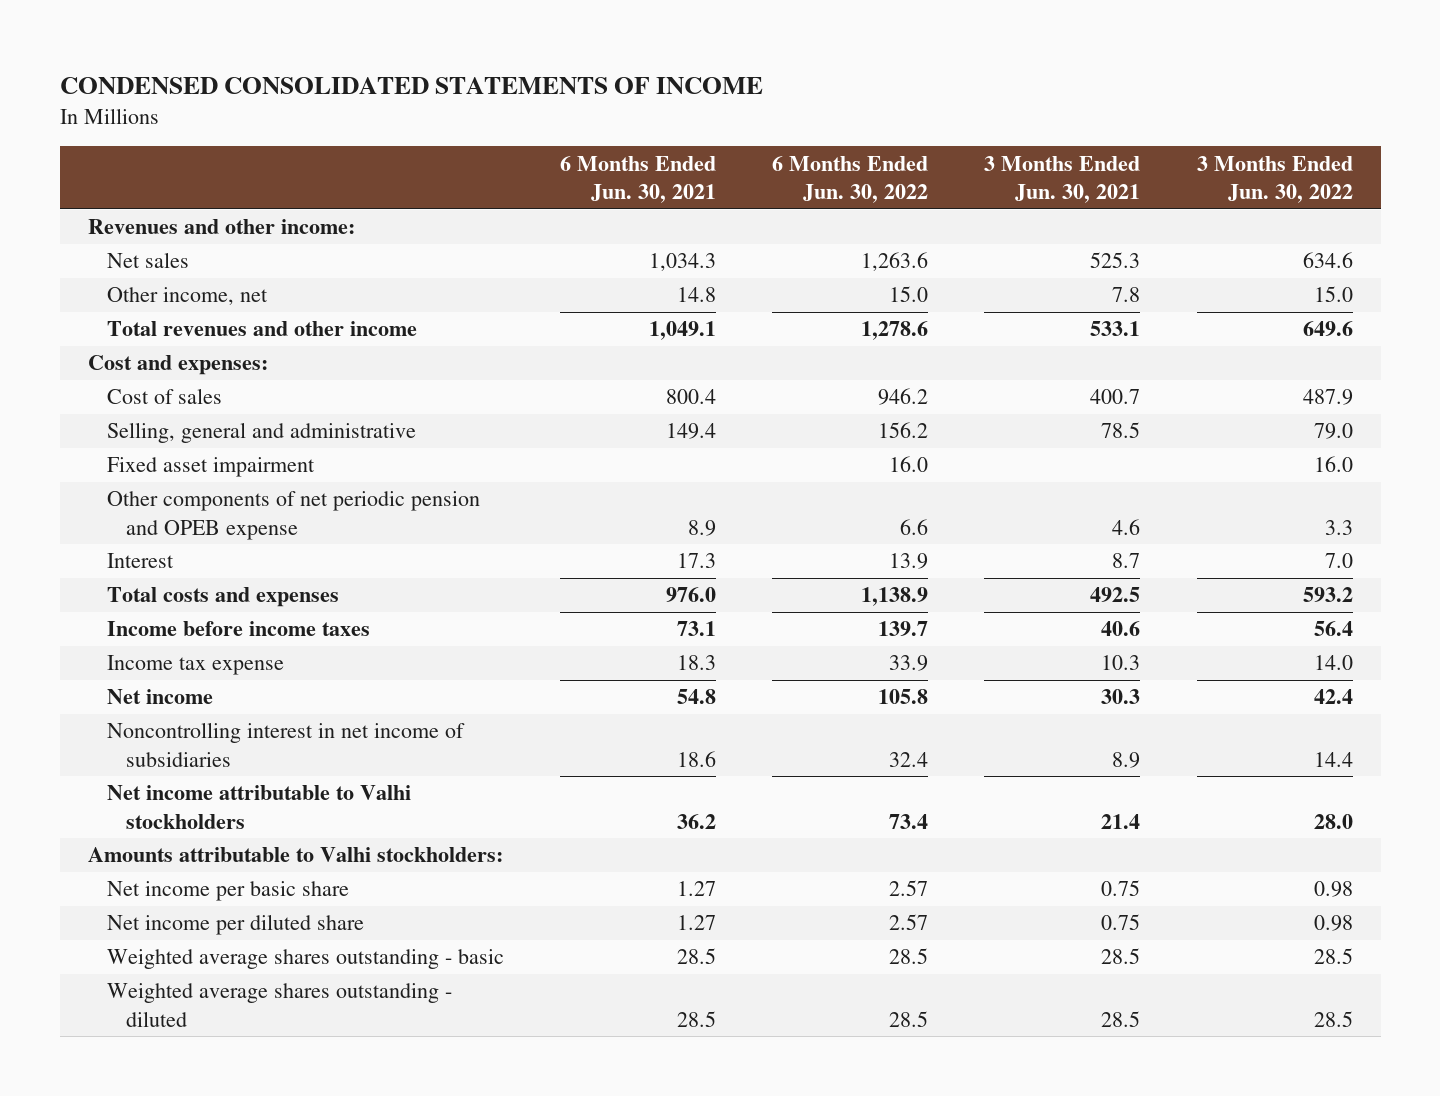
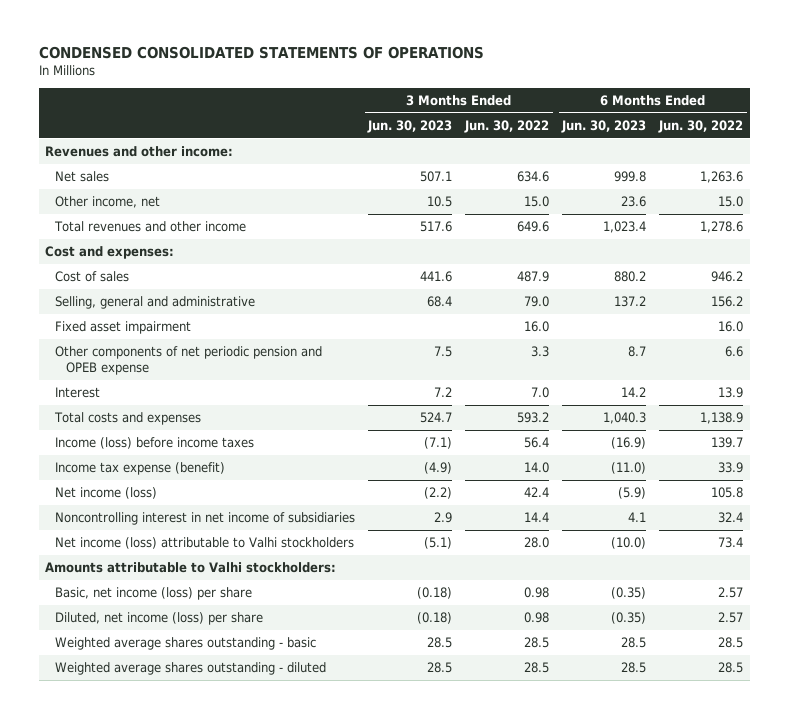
[59,77,763,95] CONDENSED CONSOLIDATED STATEMENTS OF INCOME -> [38,46,484,60] CONDENSED CONSOLIDATED STATEMENTS OF OPERATIONS
[560,155,717,203] 6 Months Ended Jun. 30, 2021 -> none
[984,155,1141,203] 3 Months Ended Jun. 30, 2021 -> none
none -> [367,119,453,133] Jun. 30, 2023
none -> [561,119,647,133] Jun. 30, 2023
[107,621,371,637] Income before income taxes -> [55,437,255,450] Income (loss) before income taxes
[107,655,285,676] Income tax expense -> [55,462,226,476] Income tax expense (benefit)
[107,689,214,705] Net income -> [55,487,158,500] Net income (loss)
[107,785,412,829] Net income attributable to Valhi stockholders -> [55,537,355,550] Net income (loss) attributable to Valhi stockholders
[107,881,350,902] Net income per basic share -> [55,587,253,601] Basic, net income (loss) per share
[107,914,365,936] Net income per diluted share -> [55,612,264,626] Diluted, net income (loss) per share

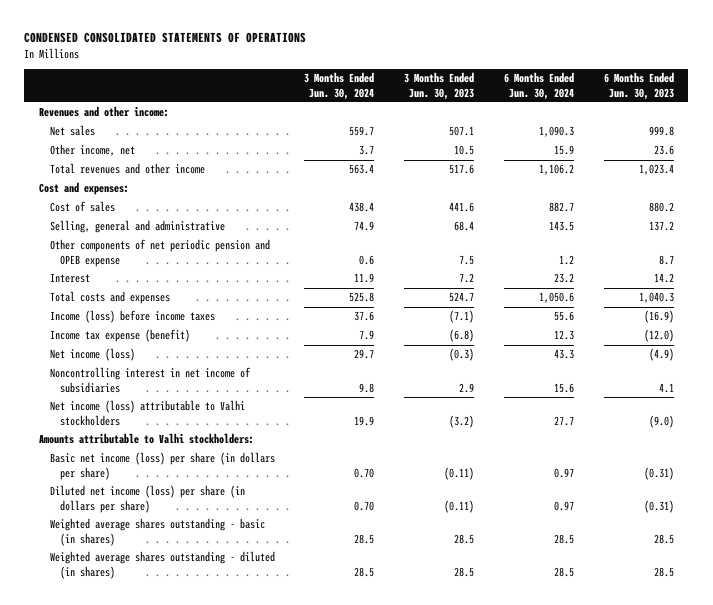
[464,119,550,133] Jun. 30, 2022 -> none
[658,119,744,133] Jun. 30, 2022 -> none
none -> [304,72,375,100] 3 Months Ended Jun. 30, 2024
none -> [503,72,574,100] 6 Months Ended Jun. 30, 2024
[55,321,192,335] Fixed asset impairment -> none
[424,462,453,475] (4.9) -> [449,329,475,343] (6.8)
[611,462,647,475] (11.0) -> [643,329,674,343] (12.0)
[424,487,453,500] (2.2) -> [449,348,475,362] (0.3)
[618,487,647,500] (5.9) -> [648,348,674,362] (4.9)
[424,537,453,550] (5.1) -> [449,414,475,428] (3.2)
[611,537,647,550] (10.0) -> [648,414,674,428] (9.0)
[55,587,253,601] Basic, net income (loss) per share -> [49,452,275,480] Basic net income (loss) per share (in dollars per share)
[417,587,453,600] (0.18) -> [444,466,475,480] (0.11)
[611,587,647,600] (0.35) -> [643,466,674,480] (0.31)
[55,612,264,626] Diluted, net income (loss) per share -> [49,485,245,513] Diluted net income (loss) per share (in dollars per share)
[417,612,453,625] (0.18) -> [444,499,475,513] (0.11)
[611,612,647,625] (0.35) -> [643,499,674,513] (0.31)
[55,637,317,651] Weighted average shares outstanding - basic -> [49,518,265,546] Weighted average shares outstanding - basic (in shares)
[55,662,327,676] Weighted average shares outstanding - diluted -> [49,551,275,579] Weighted average shares outstanding - diluted (in shares)

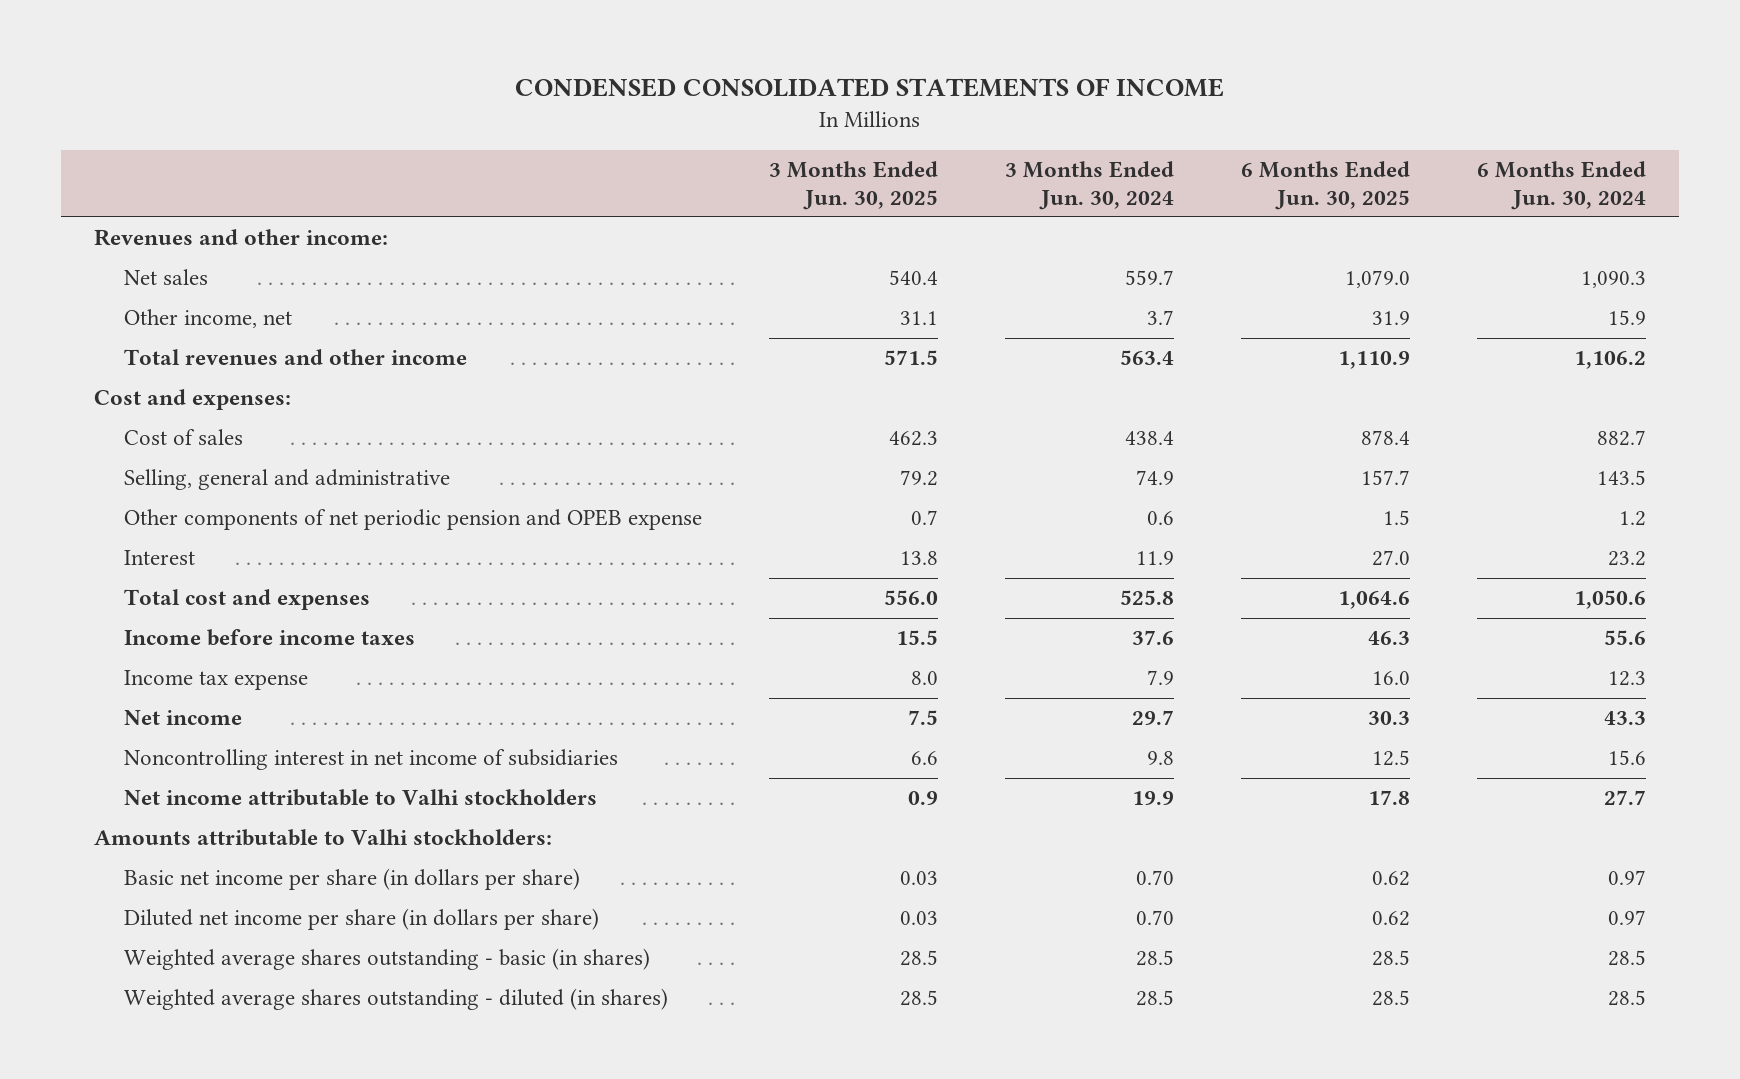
[24,32,307,44] CONDENSED CONSOLIDATED STATEMENTS OF OPERATIONS -> [514,77,1224,97] CONDENSED CONSOLIDATED STATEMENTS OF INCOME
[404,72,475,100] 3 Months Ended Jun. 30, 2023 -> none
[603,72,674,100] 6 Months Ended Jun. 30, 2023 -> none
none -> [768,160,938,210] 3 Months Ended Jun. 30, 2025
none -> [1240,160,1410,210] 6 Months Ended Jun. 30, 2025
[49,291,170,305] Total costs and expenses -> [124,589,371,611] Total cost and expenses
[49,310,215,324] Income (loss) before income taxes -> [124,629,416,647] Income before income taxes
[49,329,190,343] Income tax expense (benefit) -> [124,670,309,691] Income tax expense
[49,348,135,362] Net income (loss) -> [124,710,243,726] Net income
[49,400,245,426] Net income (loss) attributable to Valhi stockholders -> [124,789,598,807] Net income attributable to Valhi stockholders
[49,452,275,480] Basic net income (loss) per share (in dollars per share) -> [124,868,581,891] Basic net income per share (in dollars per share)
[49,485,245,513] Diluted net income (loss) per share (in dollars per share) -> [124,908,600,931] Diluted net income per share (in dollars per share)

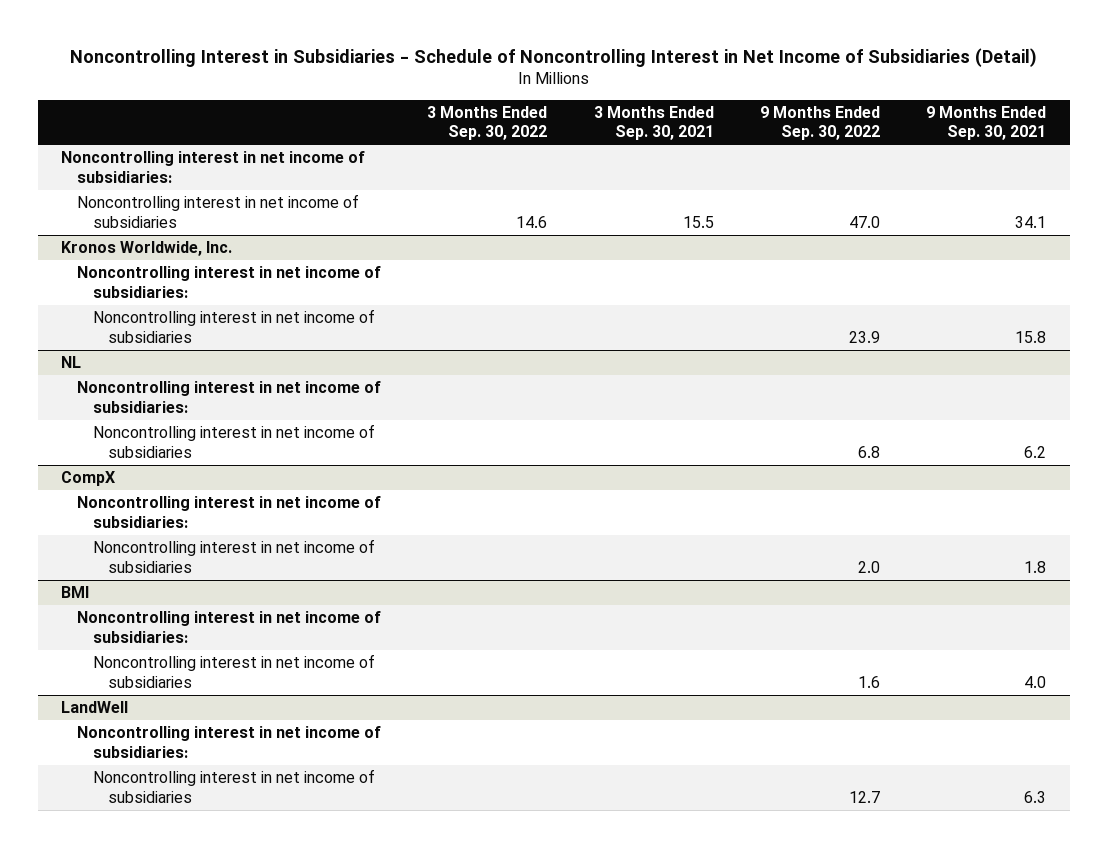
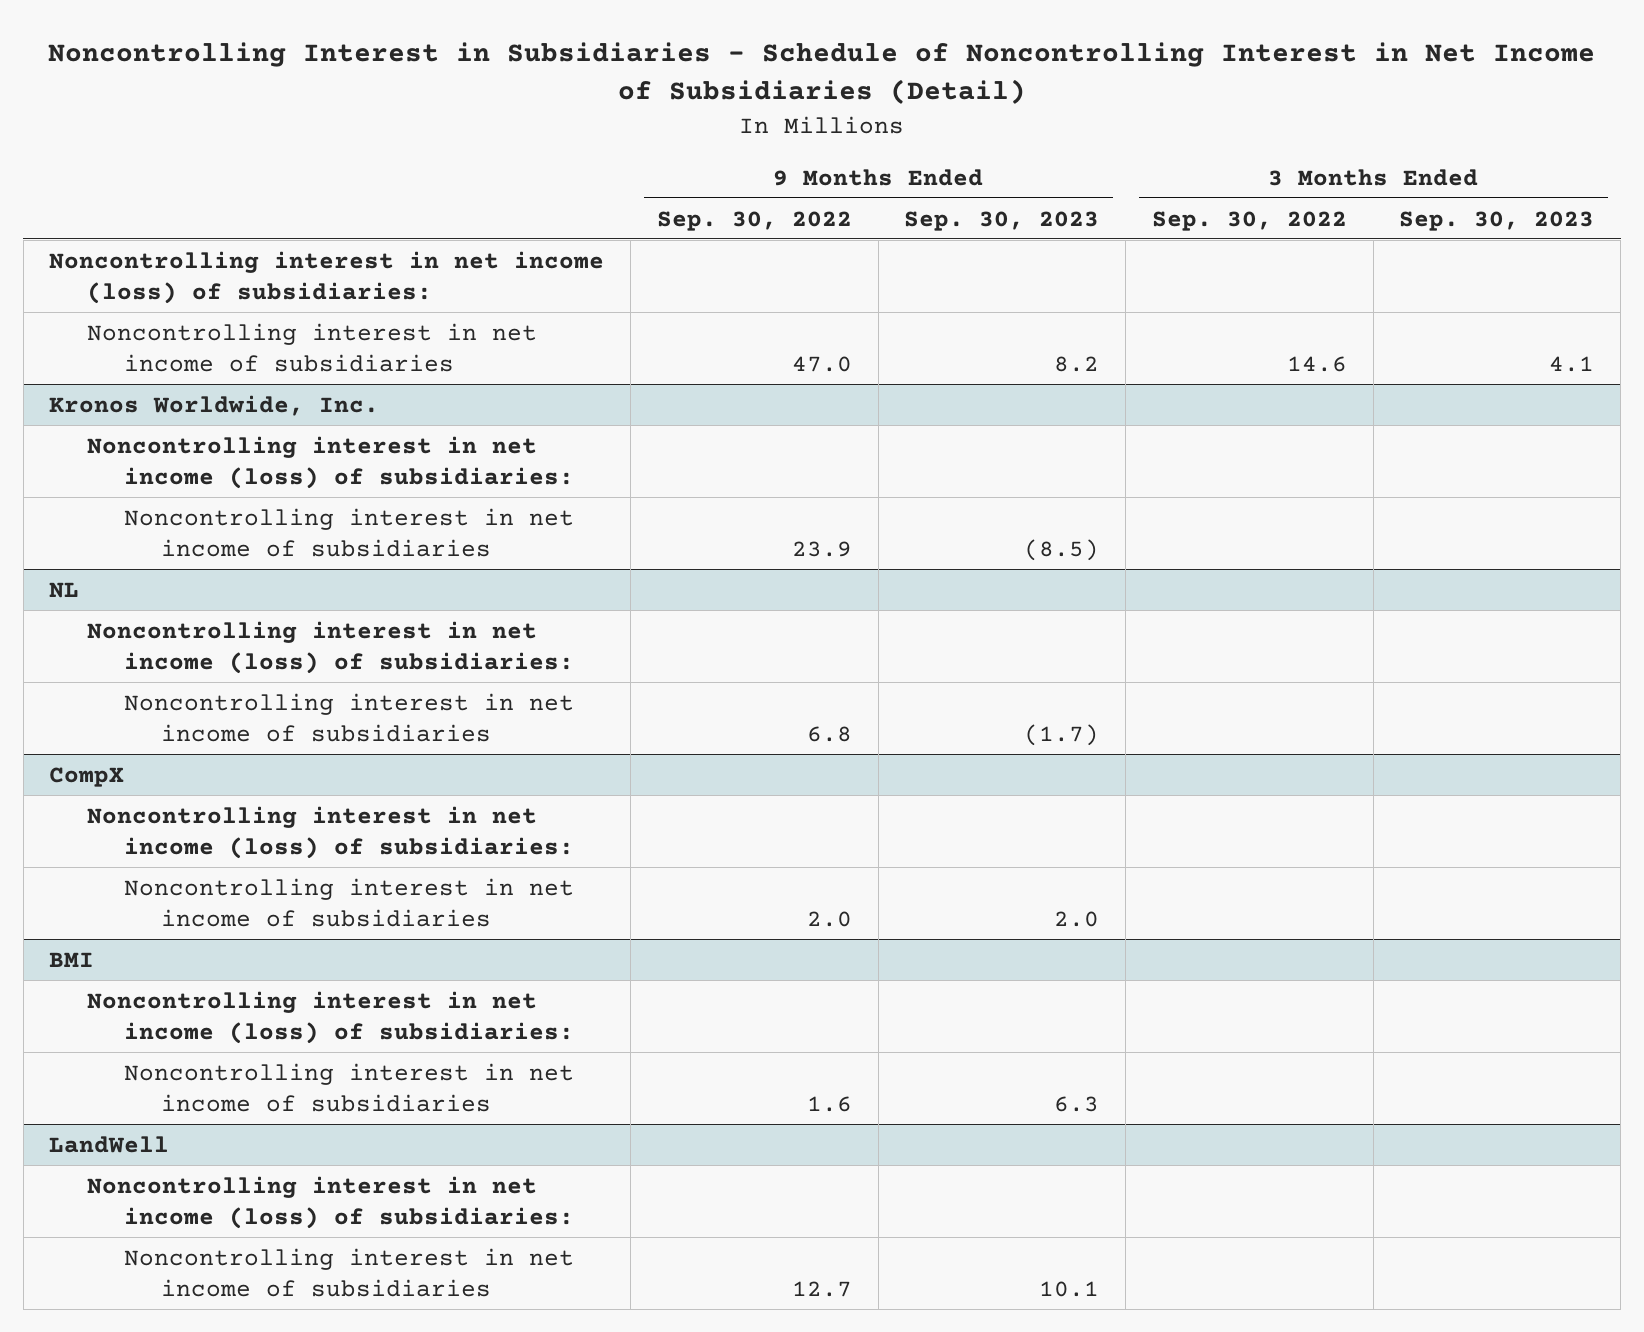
[593,105,714,141] 3 Months Ended Sep. 30, 2021 -> none
[926,105,1047,141] 9 Months Ended Sep. 30, 2021 -> none
none -> [904,210,1100,231] Sep. 30, 2023
none -> [1399,210,1595,231] Sep. 30, 2023
[61,151,366,183] Noncontrolling interest in net income of subsidiaries: -> [49,250,605,305] Noncontrolling interest in net income (loss) of subsidiaries:
[76,266,381,298] Noncontrolling interest in net income of subsidiaries: -> [86,435,574,490] Noncontrolling interest in net income (loss) of subsidiaries:
[76,381,381,413] Noncontrolling interest in net income of subsidiaries: -> [86,620,574,675] Noncontrolling interest in net income (loss) of subsidiaries:
[76,496,381,528] Noncontrolling interest in net income of subsidiaries: -> [86,805,574,860] Noncontrolling interest in net income (loss) of subsidiaries:
[76,611,381,643] Noncontrolling interest in net income of subsidiaries: -> [86,990,574,1045] Noncontrolling interest in net income (loss) of subsidiaries:
[76,726,381,758] Noncontrolling interest in net income of subsidiaries: -> [86,1175,574,1230] Noncontrolling interest in net income (loss) of subsidiaries:

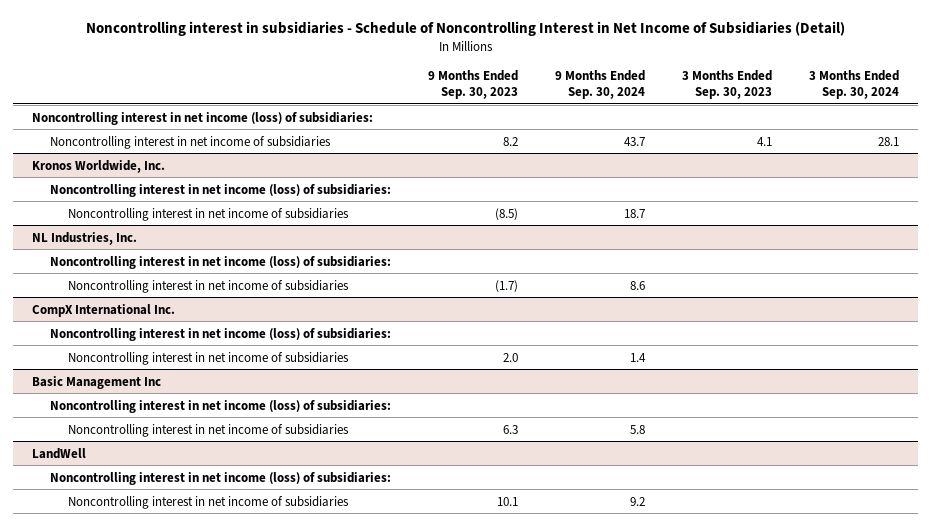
[47,42,1595,105] Noncontrolling Interest in Subsidiaries - Schedule of Noncontrolling Interest in Net Income of Subsidiaries (Detail) -> [85,21,845,37] Noncontrolling interest in subsidiaries - Schedule of Noncontrolling Interest in Net Income of Subsidiaries (Detail)
[656,210,852,231] Sep. 30, 2022 -> none
[1151,210,1347,231] Sep. 30, 2022 -> none
none -> [555,70,646,99] 9 Months Ended Sep. 30, 2024
none -> [809,70,900,99] 3 Months Ended Sep. 30, 2024
[49,581,80,598] NL -> [31,231,137,245] NL Industries, Inc.
[49,766,125,787] CompX -> [31,303,175,317] CompX International Inc.
[49,951,95,967] BMI -> [31,375,161,389] Basic Management Inc

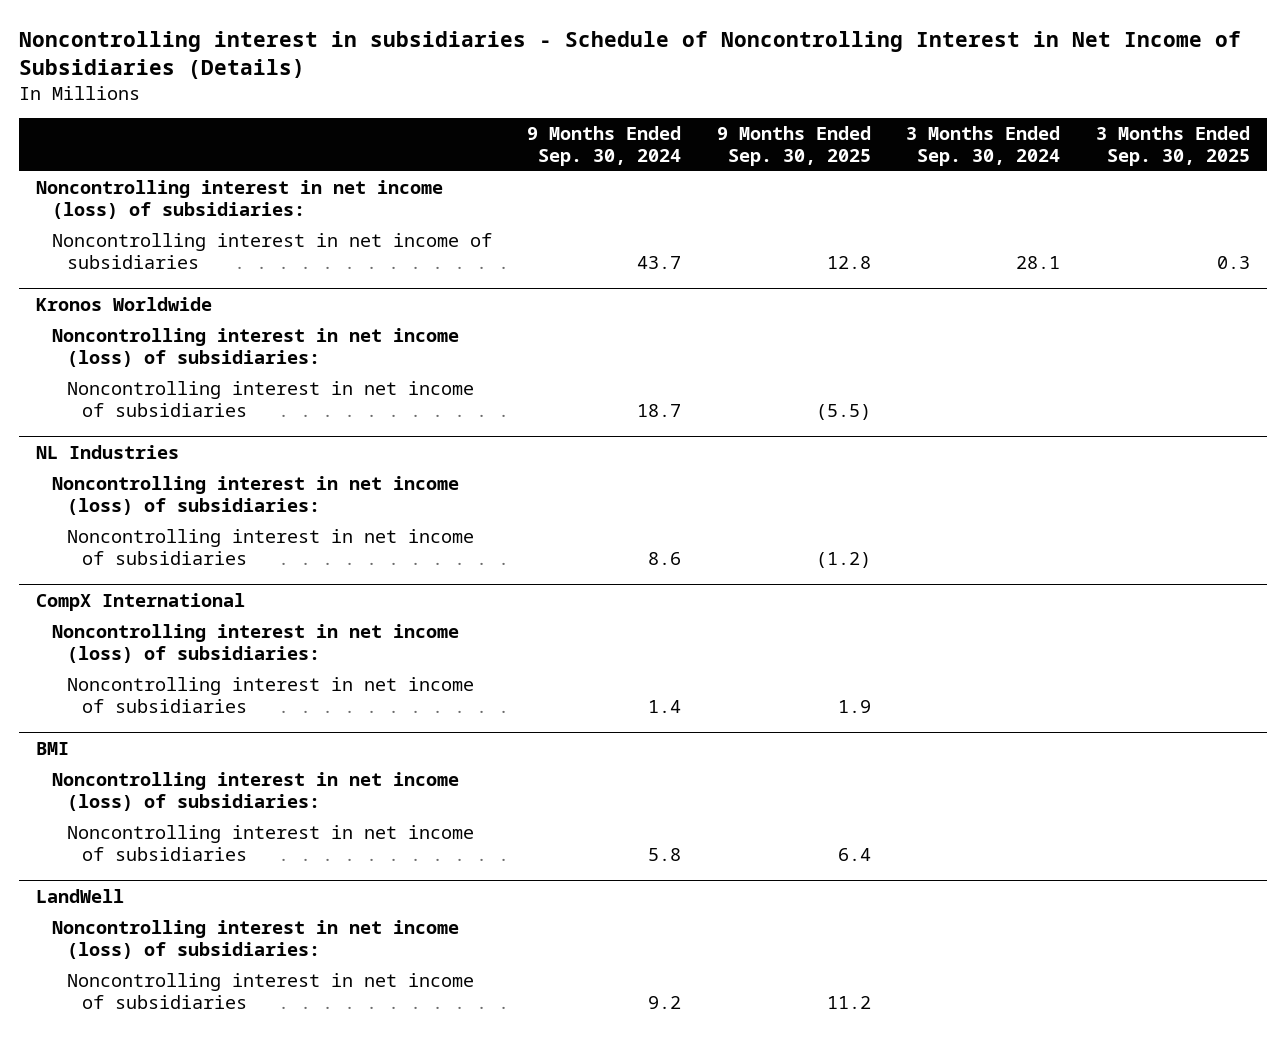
[85,21,845,37] Noncontrolling interest in subsidiaries - Schedule of Noncontrolling Interest in Net Income of Subsidiaries (Detail) -> [18,30,1241,80] Noncontrolling interest in subsidiaries - Schedule of Noncontrolling Interest in Net Income of Subsidiaries (Details)
[427,70,518,99] 9 Months Ended Sep. 30, 2023 -> none
[682,70,773,99] 3 Months Ended Sep. 30, 2023 -> none
none -> [716,126,871,167] 9 Months Ended Sep. 30, 2025
none -> [1095,126,1250,167] 3 Months Ended Sep. 30, 2025
[31,159,165,173] Kronos Worldwide, Inc. -> [36,296,213,311] Kronos Worldwide
[31,231,137,245] NL Industries, Inc. -> [36,444,180,459] NL Industries
[31,303,175,317] CompX International Inc. -> [36,592,246,611] CompX International
[31,375,161,389] Basic Management Inc -> [36,741,70,755] BMI

